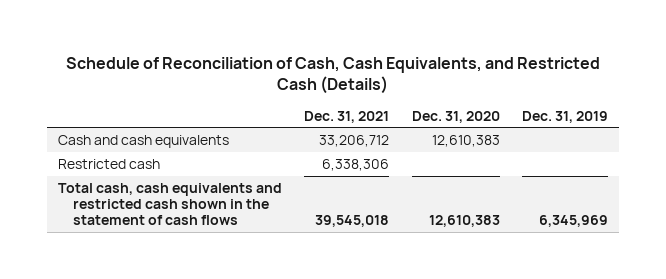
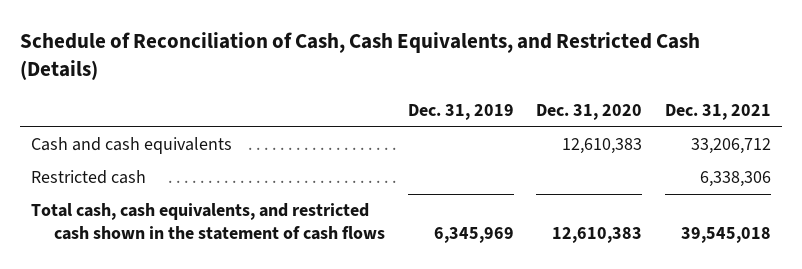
[58,182,283,226] Total cash, cash equivalents and restricted cash shown in the statement of cash flows -> [31,203,386,240] Total cash, cash equivalents, and restricted cash shown in the statement of cash flows

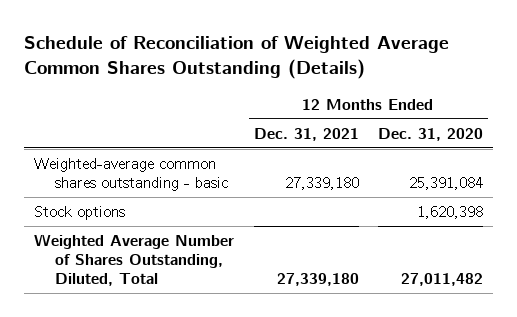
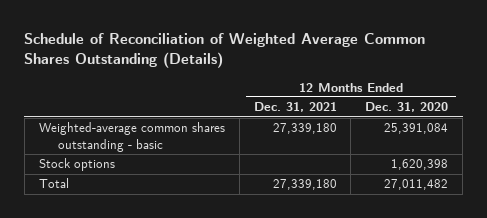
[33,233,234,287] Weighted Average Number of Shares Outstanding, Diluted, Total -> [38,178,69,189] Total

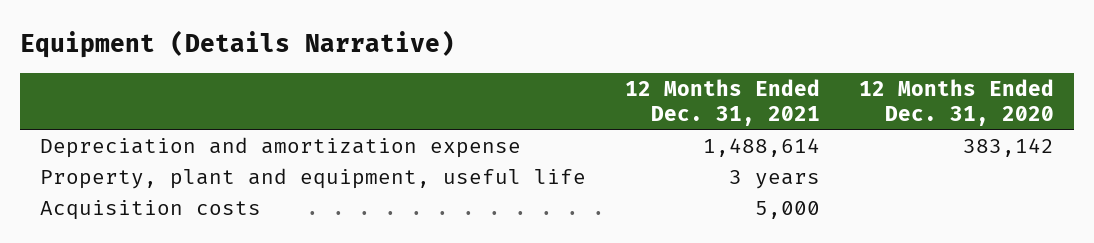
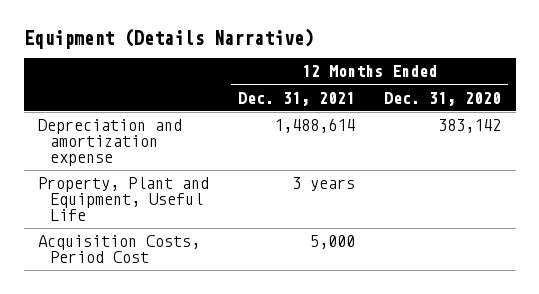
[39,167,586,189] Property, plant and equipment, useful life -> [38,177,210,222] Property, Plant and Equipment, Useful Life
[39,199,261,220] Acquisition costs -> [38,235,201,264] Acquisition Costs, Period Cost

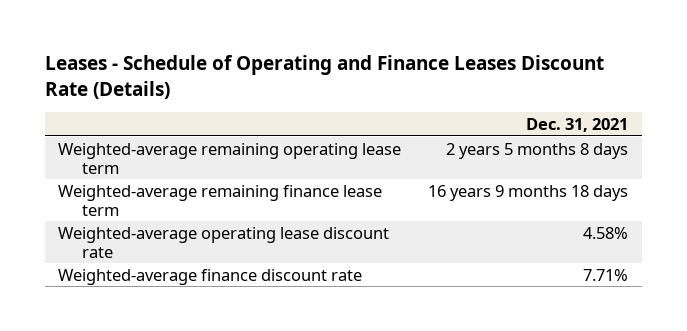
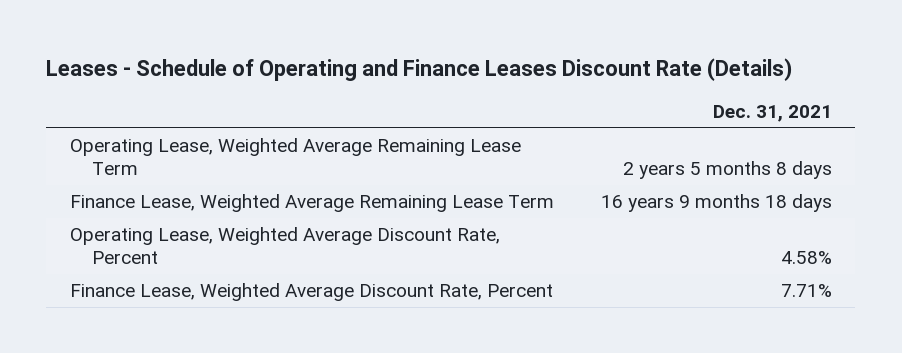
[58,142,402,174] Weighted-average remaining operating lease term -> [69,138,521,176] Operating Lease, Weighted Average Remaining Lease Term
[58,184,383,216] Weighted-average remaining finance lease term -> [69,194,554,213] Finance Lease, Weighted Average Remaining Lease Term
[58,226,390,258] Weighted-average operating lease discount rate -> [69,227,500,265] Operating Lease, Weighted Average Discount Rate, Percent
[58,268,363,285] Weighted-average finance discount rate -> [69,283,553,302] Finance Lease, Weighted Average Discount Rate, Percent

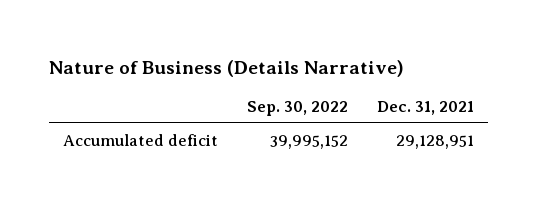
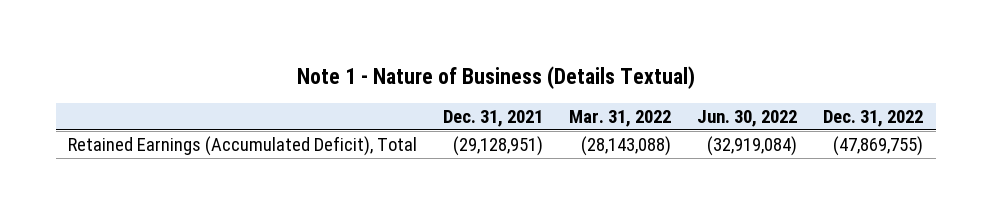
[48,60,404,78] Nature of Business (Details Narrative) -> [296,66,695,90] Note 1 - Nature of Business (Details Textual)
[246,101,348,117] Sep. 30, 2022 -> none
none -> [569,109,672,127] Mar. 31, 2022
none -> [697,109,798,127] Jun. 30, 2022
none -> [823,109,924,127] Dec. 31, 2022
[63,133,219,146] Accumulated deficit -> [68,136,418,157] Retained Earnings (Accumulated Deficit), Total
[395,134,474,149] 29,128,951 -> [453,136,544,157] (29,128,951)

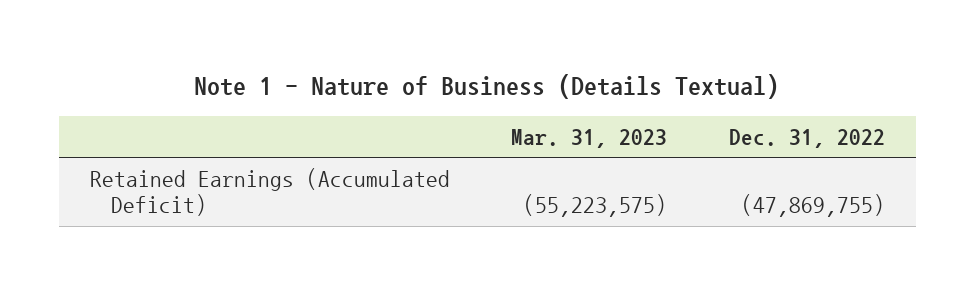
[443,109,544,127] Dec. 31, 2021 -> none
[569,109,672,127] Mar. 31, 2022 -> none
[697,109,798,127] Jun. 30, 2022 -> none
none -> [511,128,668,148] Mar. 31, 2023
[68,136,418,157] Retained Earnings (Accumulated Deficit), Total -> [89,167,450,217] Retained Earnings (Accumulated Deficit)

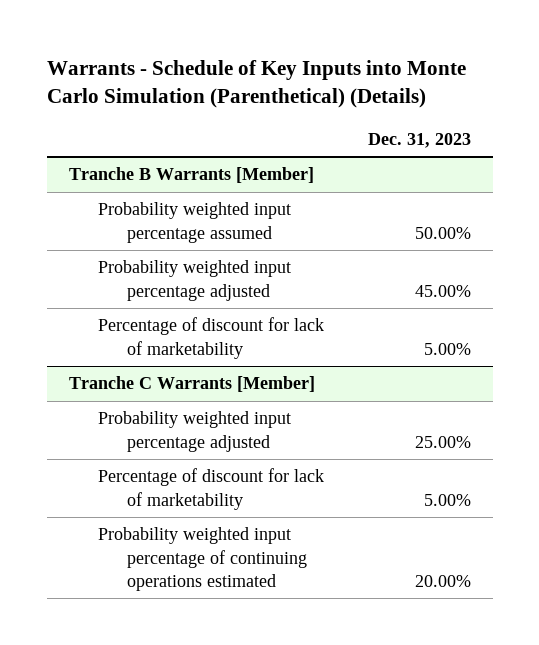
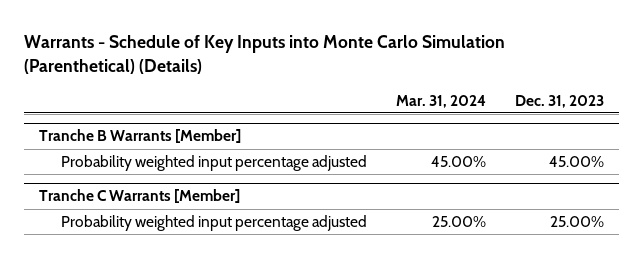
none -> [396,94,487,108] Mar. 31, 2024
[97,202,291,243] Probability weighted input percentage assumed -> none
[97,317,324,359] Percentage of discount for lack of marketability -> none
[97,468,324,510] Percentage of discount for lack of marketability -> none
[97,527,307,591] Probability weighted input percentage of continuing operations estimated -> none

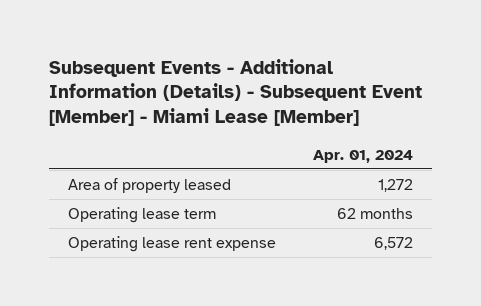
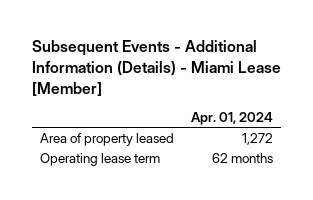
[48,58,422,127] Subsequent Events - Additional Information (Details) - Subsequent Event [Member] - Miami Lease [Member] -> [31,40,281,96] Subsequent Events - Additional Information (Details) - Miami Lease [Member]
[67,236,276,253] Operating lease rent expense -> none

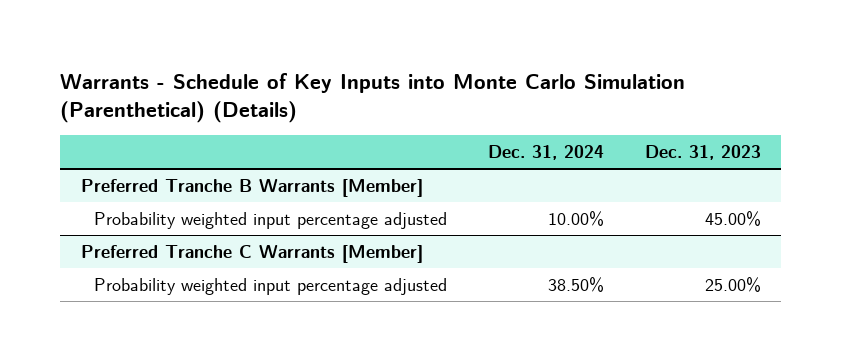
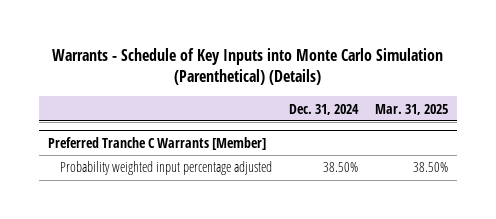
[644,145,761,161] Dec. 31, 2023 -> none
none -> [375,103,449,115] Mar. 31, 2025
[80,178,423,197] Preferred Tranche B Warrants [Member] -> none
[94,211,448,229] Probability weighted input percentage adjusted -> none

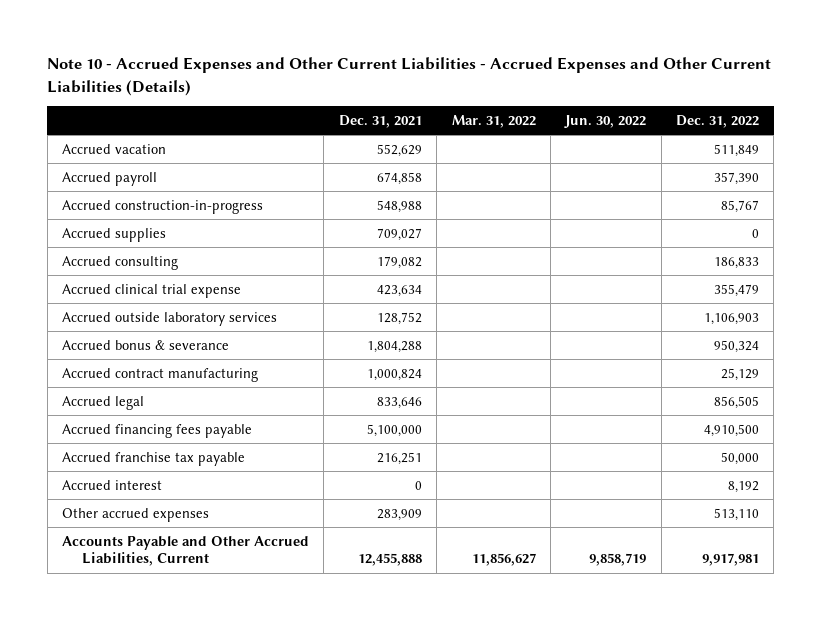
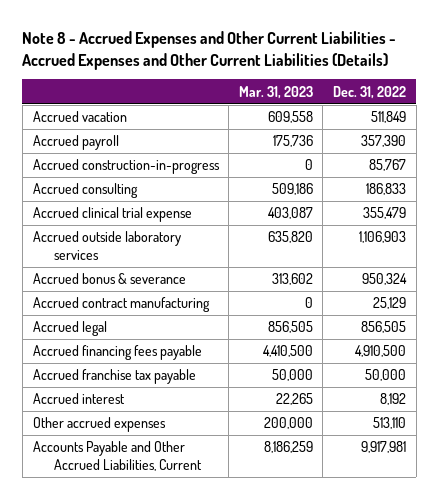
[47,57,772,96] Note 10 - Accrued Expenses and Other Current Liabilities - Accrued Expenses and Other Current Liabilities (Details) -> [22,30,397,70] Note 8 - Accrued Expenses and Other Current Liabilities - Accrued Expenses and Other Current Liabilities (Details)
[338,114,422,128] Dec. 31, 2021 -> none
[451,114,536,128] Mar. 31, 2022 -> none
[564,114,647,128] Jun. 30, 2022 -> none
none -> [238,85,313,99] Mar. 31, 2023
[62,227,167,242] Accrued supplies -> none

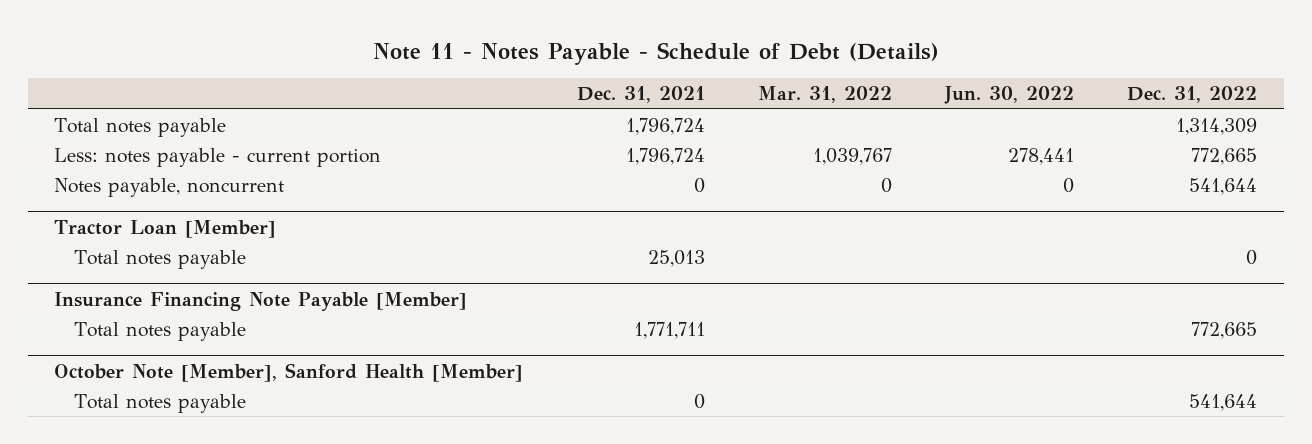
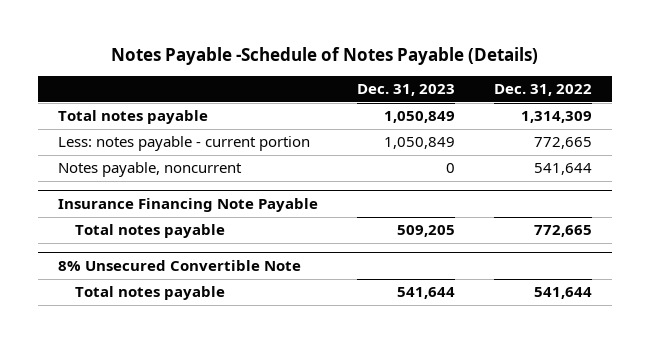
[372,41,939,65] Note 11 - Notes Payable - Schedule of Debt (Details) -> [110,46,538,65] Notes Payable -Schedule of Notes Payable (Details)
[576,86,705,104] Dec. 31, 2021 -> none
[757,86,892,104] Mar. 31, 2022 -> none
[943,86,1074,105] Jun. 30, 2022 -> none
none -> [356,84,455,97] Dec. 31, 2023
[54,219,277,238] Tractor Loan [Member] -> none
[73,249,246,269] Total notes payable -> none
[54,291,468,311] Insurance Financing Note Payable [Member] -> [57,197,318,212] Insurance Financing Note Payable
[54,362,524,382] October Note [Member], Sanford Health [Member] -> none
none -> [57,259,301,271] 8% Unsecured Convertible Note

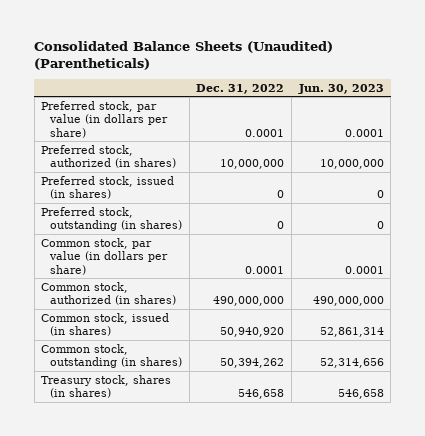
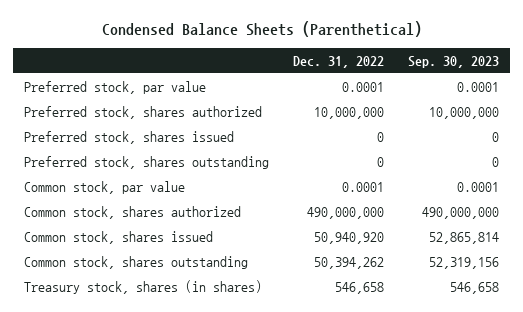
[34,41,334,71] Consolidated Balance Sheets (Unaudited) (Parentheticals) -> [101,21,422,38] Condensed Balance Sheets (Parenthetical)
[297,83,384,94] Jun. 30, 2023 -> none
none -> [407,55,499,68] Sep. 30, 2023
[41,100,169,138] Preferred stock, par value (in dollars per share) -> [24,80,207,94] Preferred stock, par value
[41,144,177,169] Preferred stock, authorized (in shares) -> [24,105,263,119] Preferred stock, shares authorized
[41,175,175,200] Preferred stock, issued (in shares) -> [24,130,235,144] Preferred stock, shares issued
[41,206,183,232] Preferred stock, outstanding (in shares) -> [24,155,270,169] Preferred stock, shares outstanding
[41,237,169,275] Common stock, par value (in dollars per share) -> [24,180,186,194] Common stock, par value
[41,281,177,306] Common stock, authorized (in shares) -> [24,205,242,219] Common stock, shares authorized
[41,312,170,337] Common stock, issued (in shares) -> [24,230,214,244] Common stock, shares issued
[41,343,183,369] Common stock, outstanding (in shares) -> [24,255,249,269] Common stock, shares outstanding

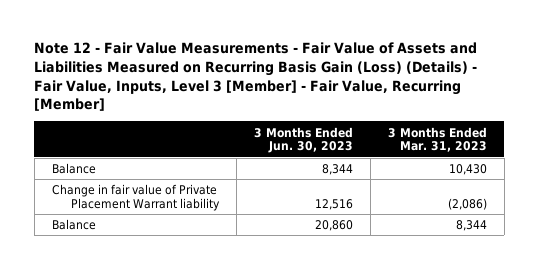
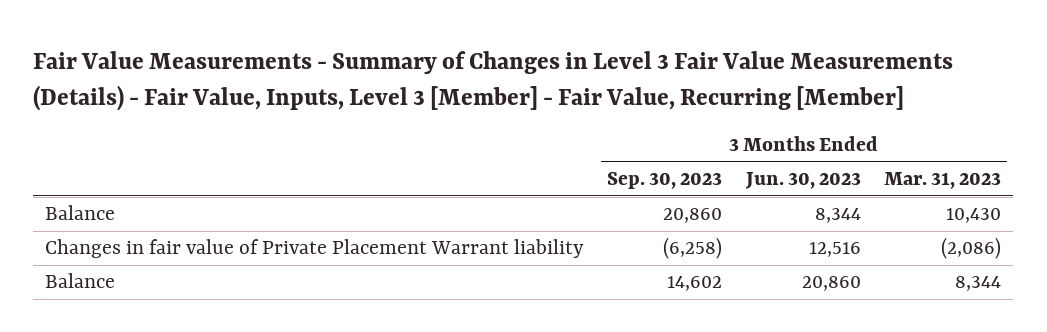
[34,42,478,112] Note 12 - Fair Value Measurements - Fair Value of Assets and Liabilities Measured on Recurring Basis Gain (Loss) (Details) - Fair Value, Inputs, Level 3 [Member] - Fair Value, Recurring [Member] -> [33,51,954,111] Fair Value Measurements - Summary of Changes in Level 3 Fair Value Measurements (Details) - Fair Value, Inputs, Level 3 [Member] - Fair Value, Recurring [Member]
none -> [606,172,722,190] Sep. 30, 2023
[51,184,220,212] Change in fair value of Private Placement Warrant liability -> [45,239,585,259] Changes in fair value of Private Placement Warrant liability

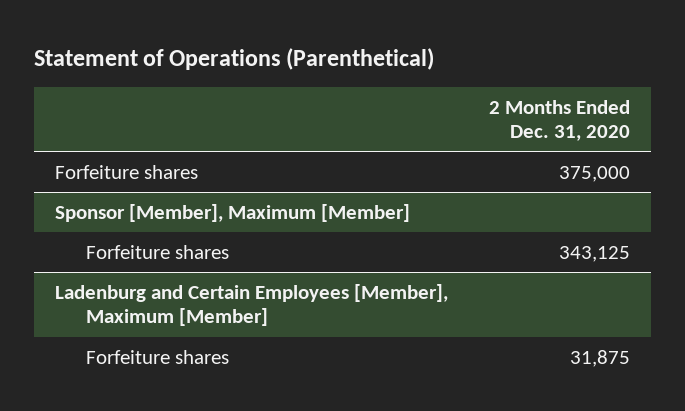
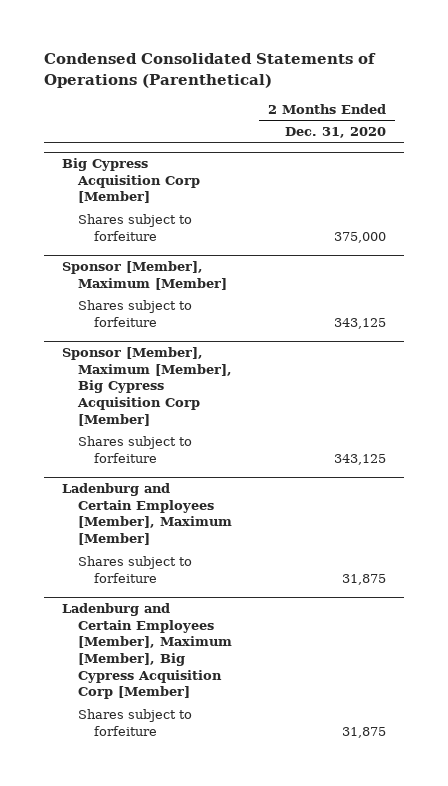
[34,48,435,71] Statement of Operations (Parenthetical) -> [43,53,376,88] Condensed Consolidated Statements of Operations (Parenthetical)
none -> [61,158,201,204] Big Cypress Acquisition Corp [Member]
[54,164,198,179] Forfeiture shares -> [78,214,193,241] Shares subject to forfeiture
[86,244,230,259] Forfeiture shares -> [78,300,193,327] Shares subject to forfeiture
none -> [61,347,233,426] Sponsor [Member], Maximum [Member], Big Cypress Acquisition Corp [Member]
none -> [78,436,193,463] Shares subject to forfeiture
[86,349,230,364] Forfeiture shares -> [78,556,193,583] Shares subject to forfeiture
none -> [61,603,233,700] Ladenburg and Certain Employees [Member], Maximum [Member], Big Cypress Acquisition Corp [Member]
none -> [78,709,193,736] Shares subject to forfeiture

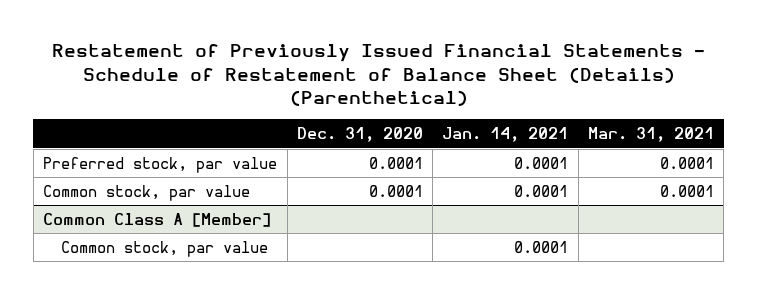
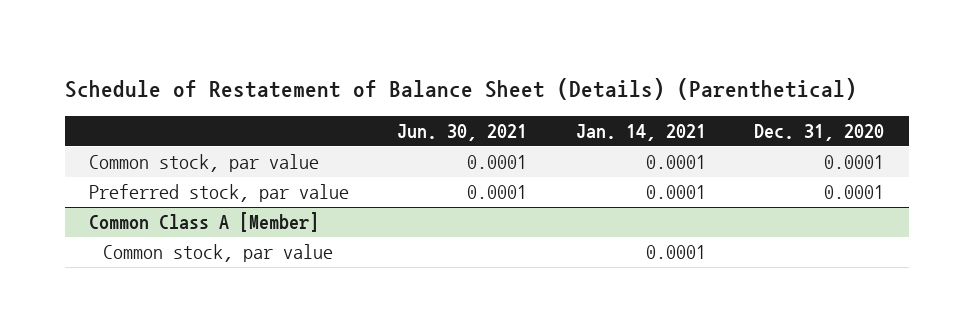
[51,44,705,107] Restatement of Previously Issued Financial Statements - Schedule of Restatement of Balance Sheet (Details) (Parenthetical) -> [64,77,857,100] Schedule of Restatement of Balance Sheet (Details) (Parenthetical)
[587,127,714,143] Mar. 31, 2021 -> none
none -> [397,124,528,142] Jun. 30, 2021
[43,156,278,173] Preferred stock, par value -> [88,184,349,203] Preferred stock, par value

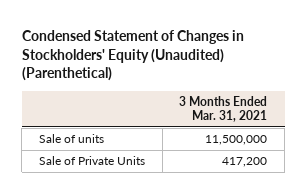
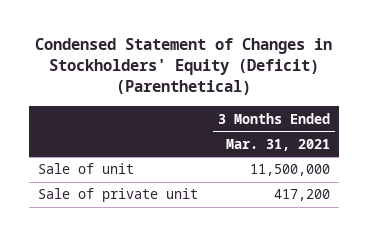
[21,29,244,82] Condensed Statement of Changes in Stockholders' Equity (Unaudited) (Parenthetical) -> [35,38,333,96] Condensed Statement of Changes in Stockholders' Equity (Deficit) (Parenthetical)
[39,134,105,144] Sale of units -> [38,163,135,175] Sale of unit
[39,156,146,166] Sale of Private Units -> [38,188,199,203] Sale of private unit

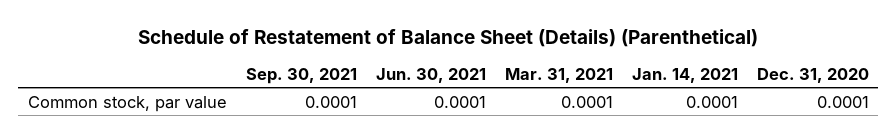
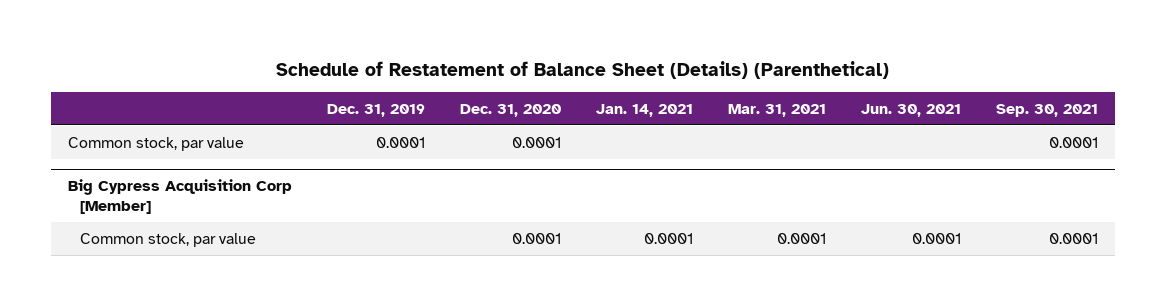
none -> [327,103,426,117] Dec. 31, 2019
none -> [68,136,245,151] Common stock, par value
none -> [68,179,293,215] Big Cypress Acquisition Corp [Member]

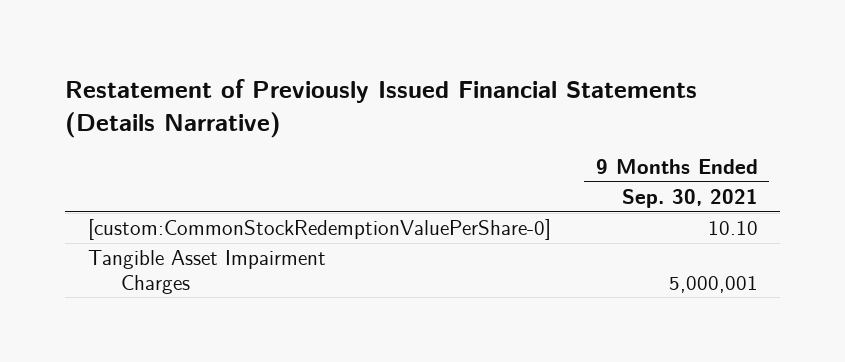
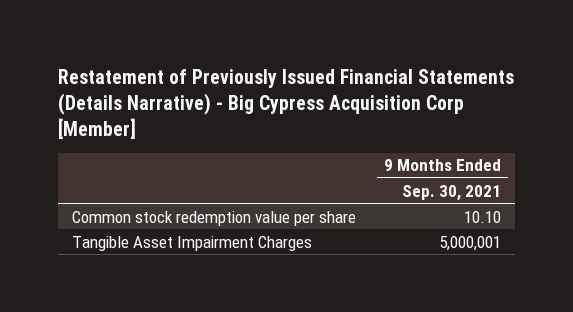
[65,79,698,138] Restatement of Previously Issued Financial Statements (Details Narrative) -> [57,68,514,139] Restatement of Previously Issued Financial Statements (Details Narrative) - Big Cypress Acquisition Corp [Member]
[87,219,551,241] [custom:CommonStockRedemptionValuePerShare-0] -> [71,210,356,226] Common stock redemption value per share

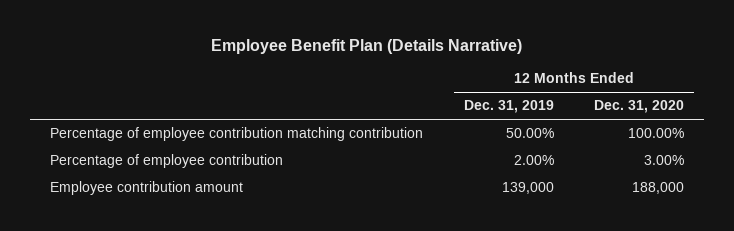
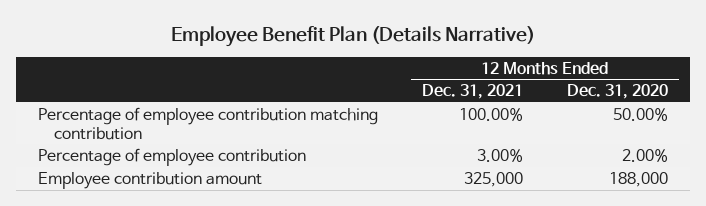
[463,100,554,114] Dec. 31, 2019 -> none
none -> [421,84,523,100] Dec. 31, 2021
[628,128,685,139] 100.00% -> [612,108,668,122] 50.00%
[644,155,685,166] 3.00% -> [621,149,668,163] 2.00%

